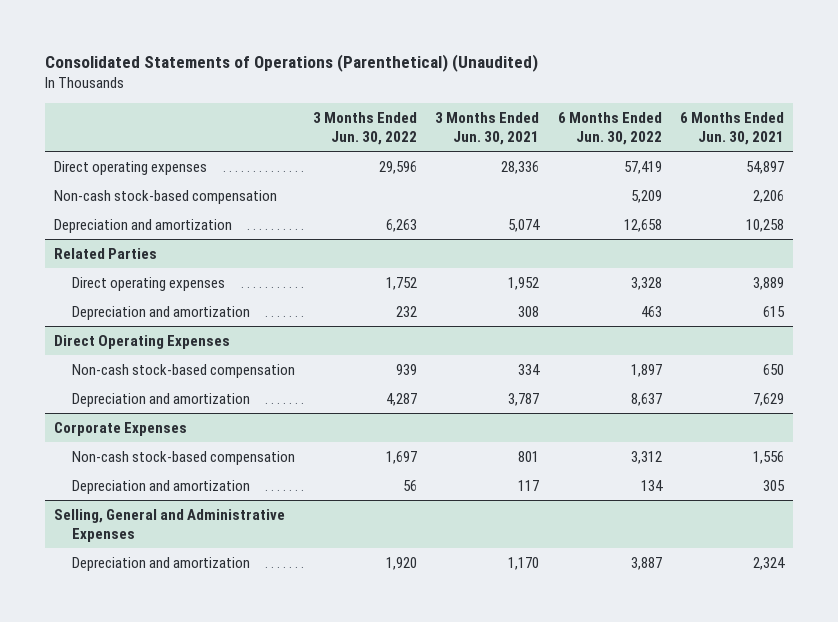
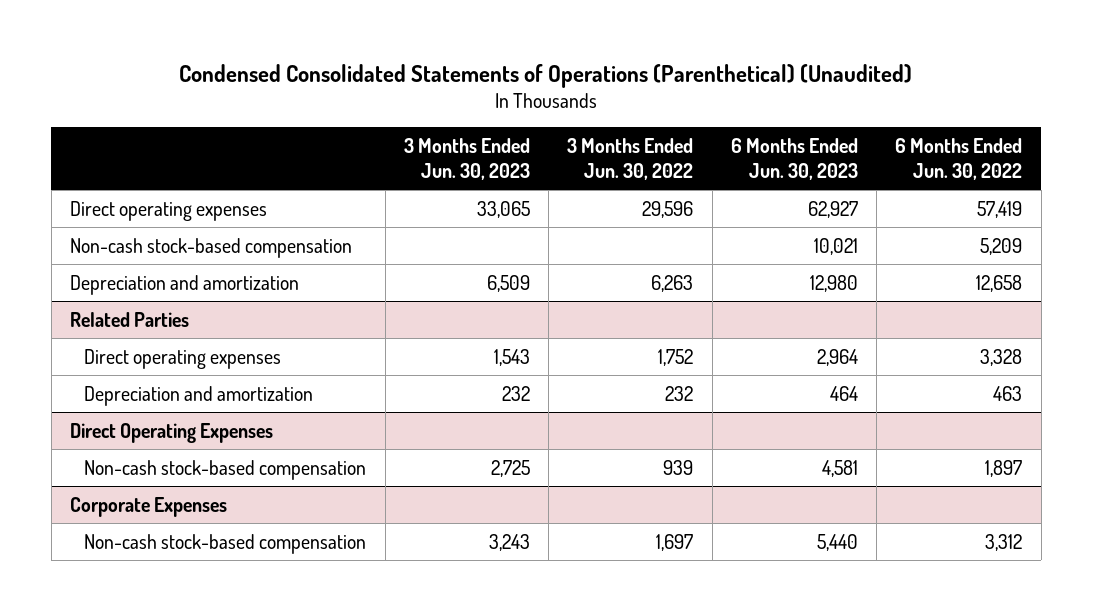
[44,53,538,72] Consolidated Statements of Operations (Parenthetical) (Unaudited) -> [179,63,913,88] Condensed Consolidated Statements of Operations (Parenthetical) (Unaudited)
[435,111,540,145] 3 Months Ended Jun. 30, 2021 -> none
[680,111,785,145] 6 Months Ended Jun. 30, 2021 -> none
none -> [403,137,530,180] 3 Months Ended Jun. 30, 2023
none -> [730,137,858,180] 6 Months Ended Jun. 30, 2023
[71,392,250,407] Depreciation and amortization -> none
[71,479,250,494] Depreciation and amortization -> none
[53,508,285,542] Selling, General and Administrative Expenses -> none
[71,556,250,571] Depreciation and amortization -> none

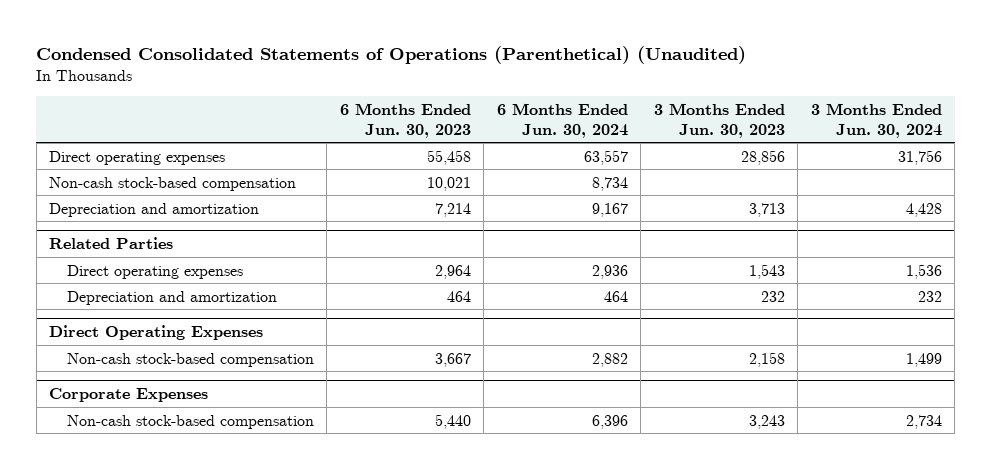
[567,137,694,180] 3 Months Ended Jun. 30, 2022 -> none
[895,137,1023,180] 6 Months Ended Jun. 30, 2022 -> none
none -> [496,102,628,138] 6 Months Ended Jun. 30, 2024
none -> [810,102,942,138] 3 Months Ended Jun. 30, 2024
[476,200,530,218] 33,065 -> [740,149,785,165] 28,856
[807,200,858,218] 62,927 -> [426,149,471,165] 55,458
[486,274,530,292] 6,509 -> [748,202,785,217] 3,713
[809,274,858,292] 12,980 -> [434,202,471,217] 7,214
[490,459,530,477] 2,725 -> [748,351,785,367] 2,158
[821,459,858,477] 4,581 -> [434,352,471,367] 3,667

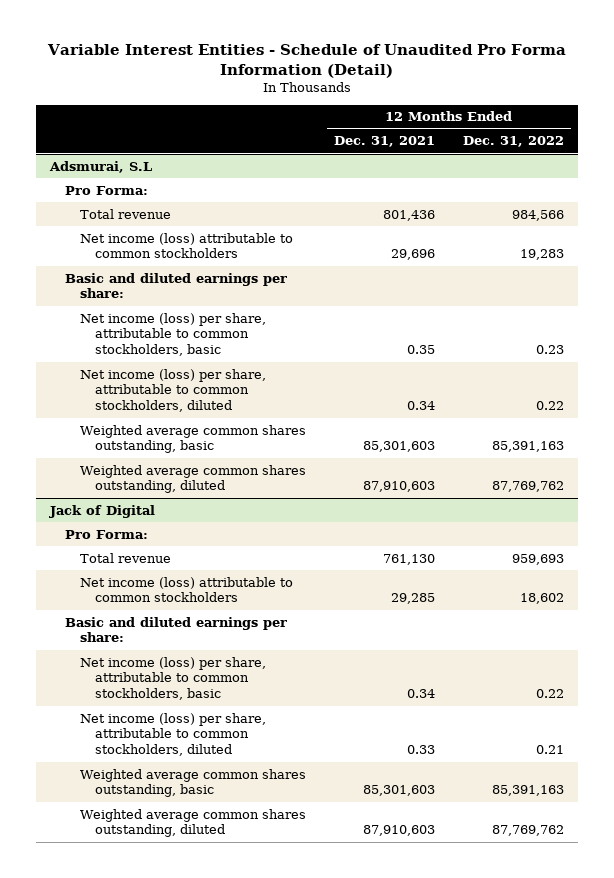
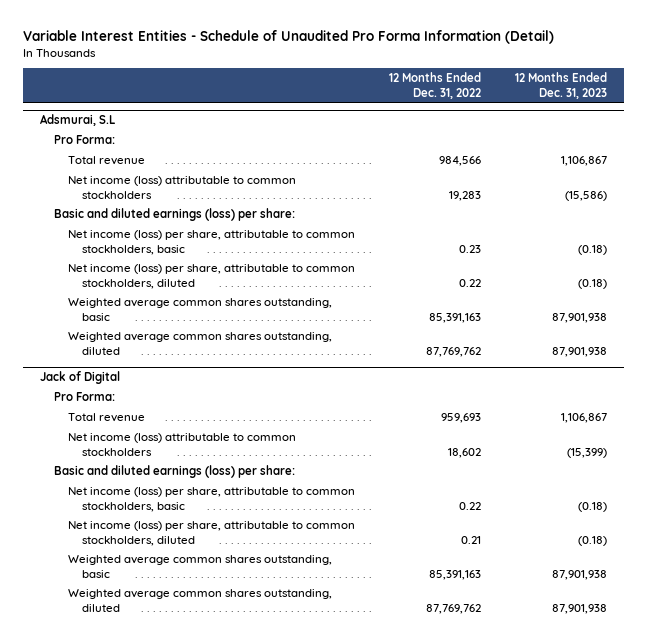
[333,136,435,148] Dec. 31, 2021 -> none
none -> [514,72,607,99] 12 Months Ended Dec. 31, 2023
[64,272,287,299] Basic and diluted earnings per share: -> [53,207,295,221] Basic and diluted earnings (loss) per share:
[64,616,287,643] Basic and diluted earnings per share: -> [53,464,295,478] Basic and diluted earnings (loss) per share:

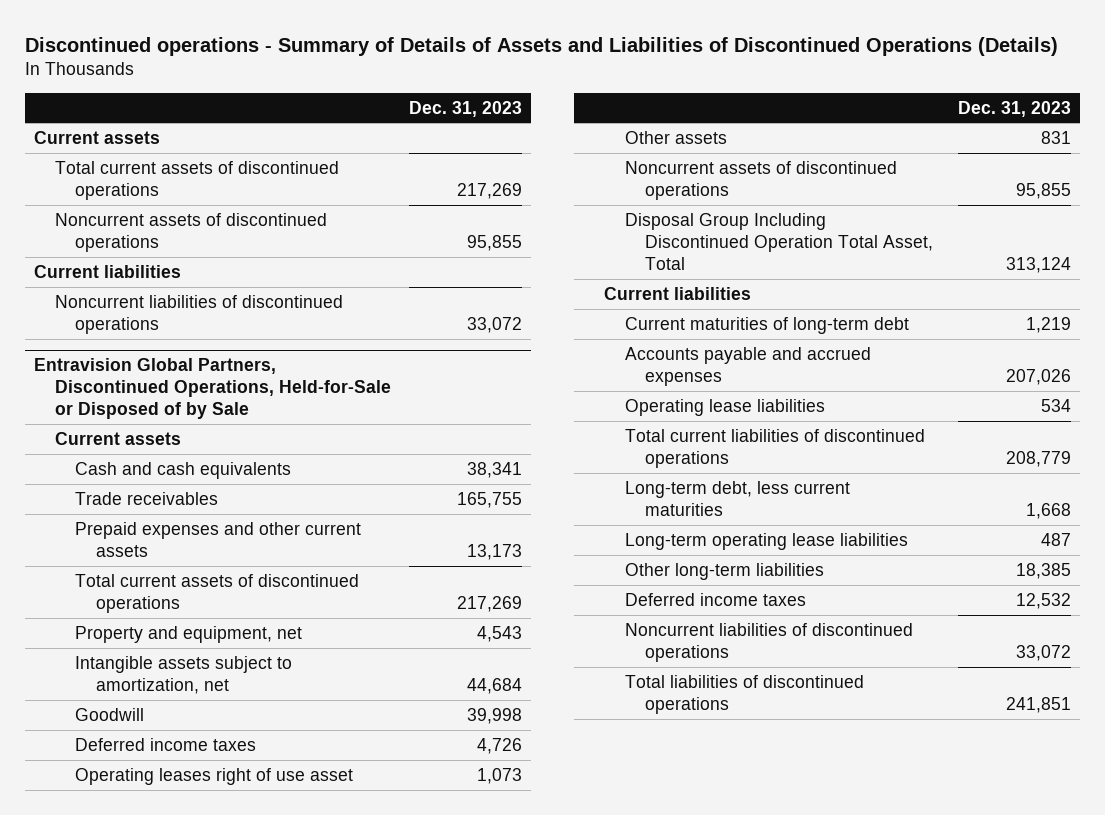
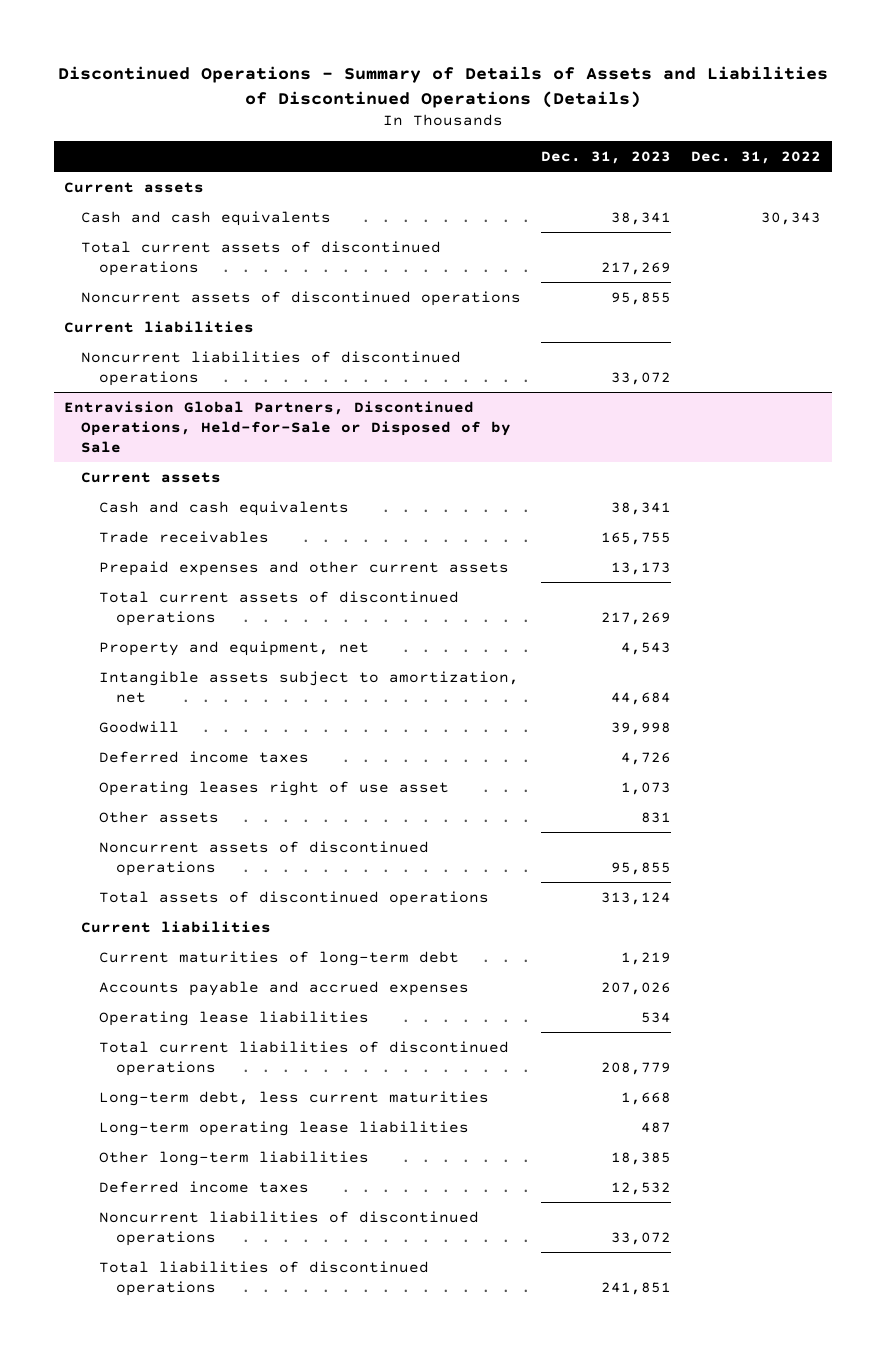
[24,36,1058,56] Discontinued operations - Summary of Details of Assets and Liabilities of Discontinued Operations (Details) -> [57,65,828,108] Discontinued Operations - Summary of Details of Assets and Liabilities of Discontinued Operations (Details)
none -> [691,150,822,164] Dec. 31, 2022
none -> [81,210,332,226] Cash and cash equivalents
[624,212,934,271] Disposal Group Including Discontinued Operation Total Asset, Total -> [98,890,489,906] Total assets of discontinued operations

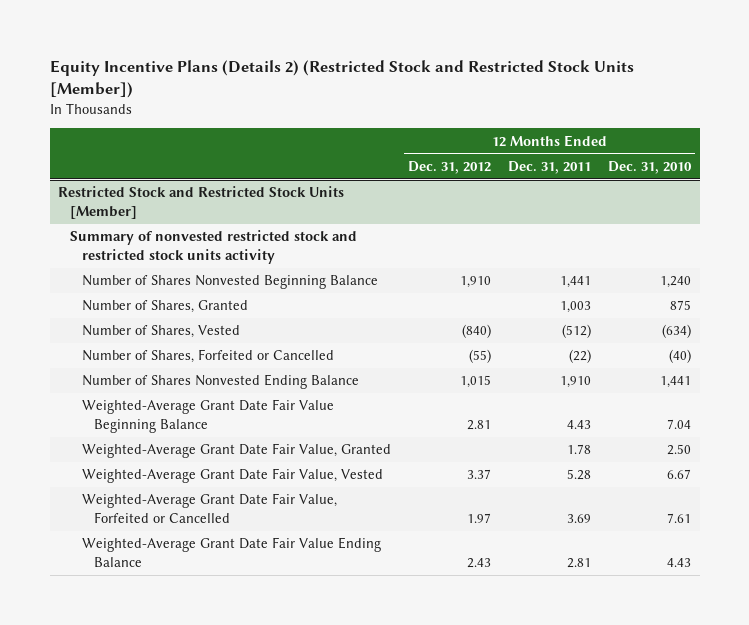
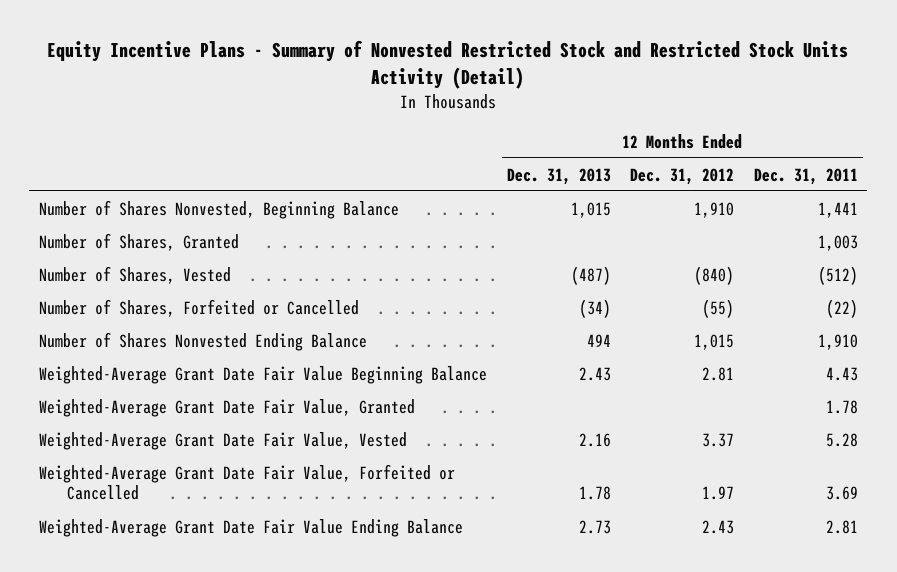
[49,59,634,99] Equity Incentive Plans (Details 2) (Restricted Stock and Restricted Stock Units [Member]) -> [47,39,849,89] Equity Incentive Plans - Summary of Nonvested Restricted Stock and Restricted Stock Units Activity (Detail)
[608,160,693,174] Dec. 31, 2010 -> none
none -> [506,167,611,185] Dec. 31, 2013
[58,186,345,220] Restricted Stock and Restricted Stock Units [Member] -> none
[70,230,358,265] Summary of nonvested restricted stock and restricted stock units activity -> none
[82,275,379,290] Number of Shares Nonvested Beginning Balance -> [39,199,400,219] Number of Shares Nonvested, Beginning Balance

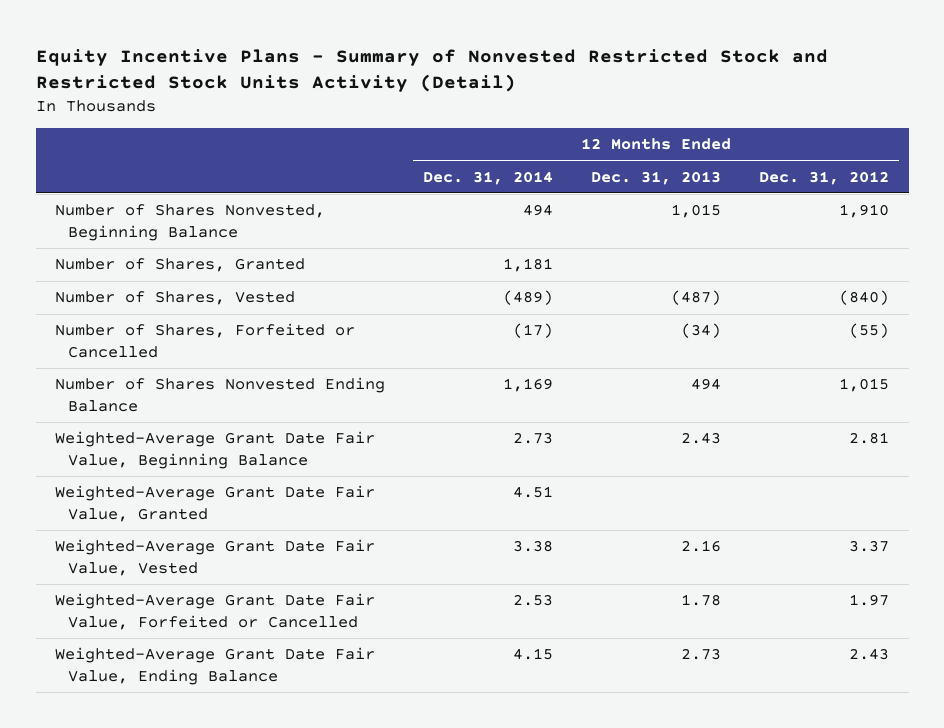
[753,167,858,185] Dec. 31, 2011 -> none
none -> [423,170,554,185] Dec. 31, 2014
[39,365,488,384] Weighted-Average Grant Date Fair Value Beginning Balance -> [54,431,375,470] Weighted-Average Grant Date Fair Value, Beginning Balance
[39,518,464,537] Weighted-Average Grant Date Fair Value Ending Balance -> [54,647,375,686] Weighted-Average Grant Date Fair Value, Ending Balance

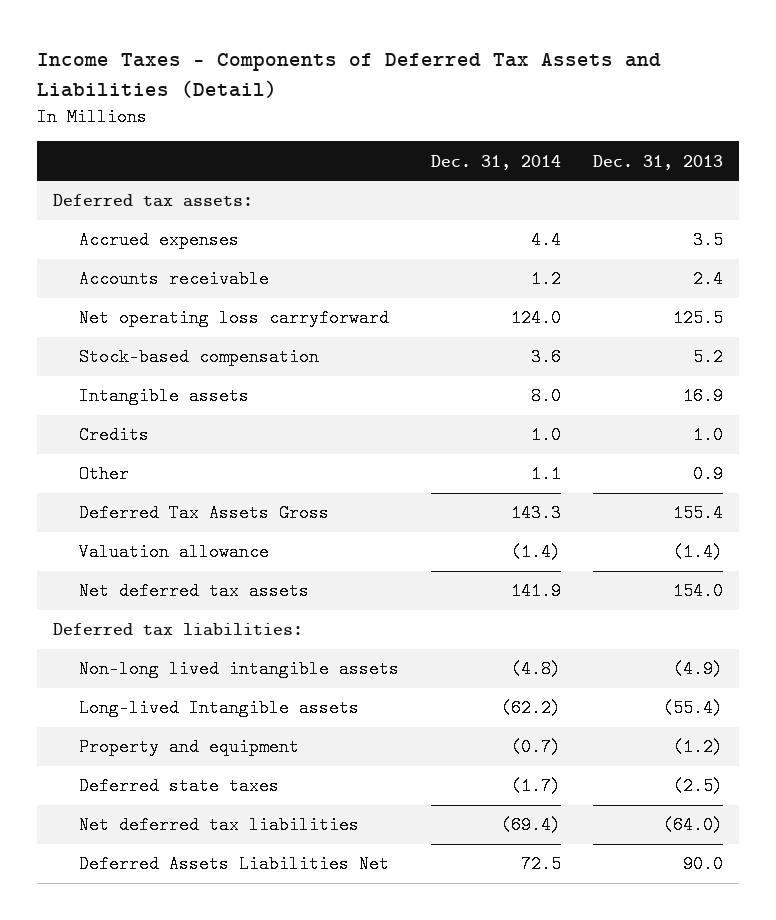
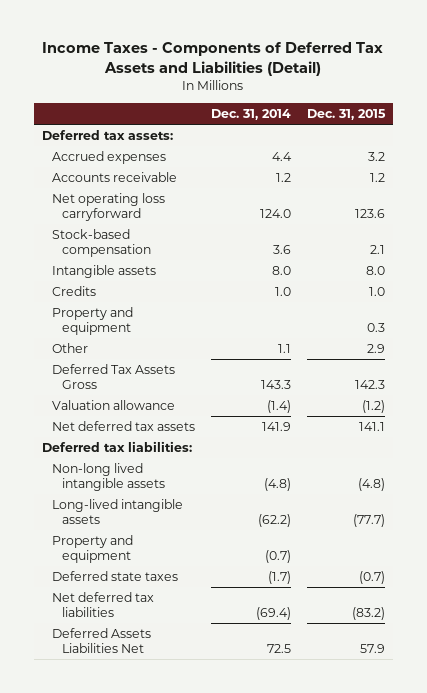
[593,154,724,170] Dec. 31, 2013 -> none
none -> [306,109,386,121] Dec. 31, 2015
none -> [51,307,133,335] Property and equipment
[78,699,359,718] Long-lived Intangible assets -> [51,499,183,524] Long-lived intangible assets

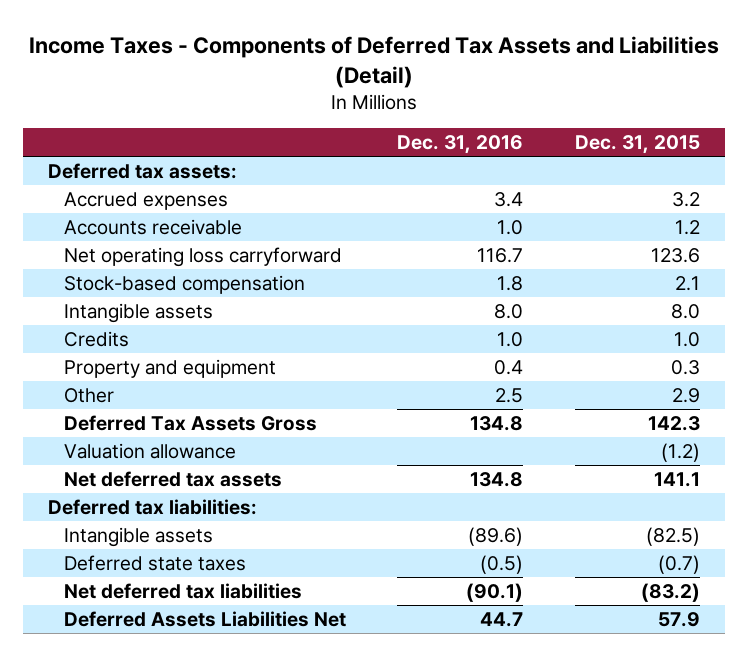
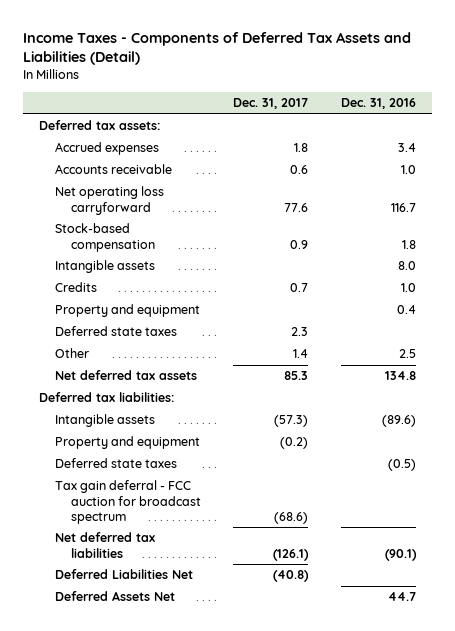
[574,135,700,155] Dec. 31, 2015 -> none
none -> [233,98,309,110] Dec. 31, 2017
none -> [55,326,178,337] Deferred state taxes
[64,414,318,431] Deferred Tax Assets Gross -> none
[64,442,237,459] Valuation allowance -> none
none -> [55,436,201,450] Property and equipment
none -> [55,480,202,525] Tax gain deferral - FCC auction for broadcast spectrum
none -> [55,569,194,580] Deferred Liabilities Net
[64,610,347,627] Deferred Assets Liabilities Net -> [55,591,176,602] Deferred Assets Net

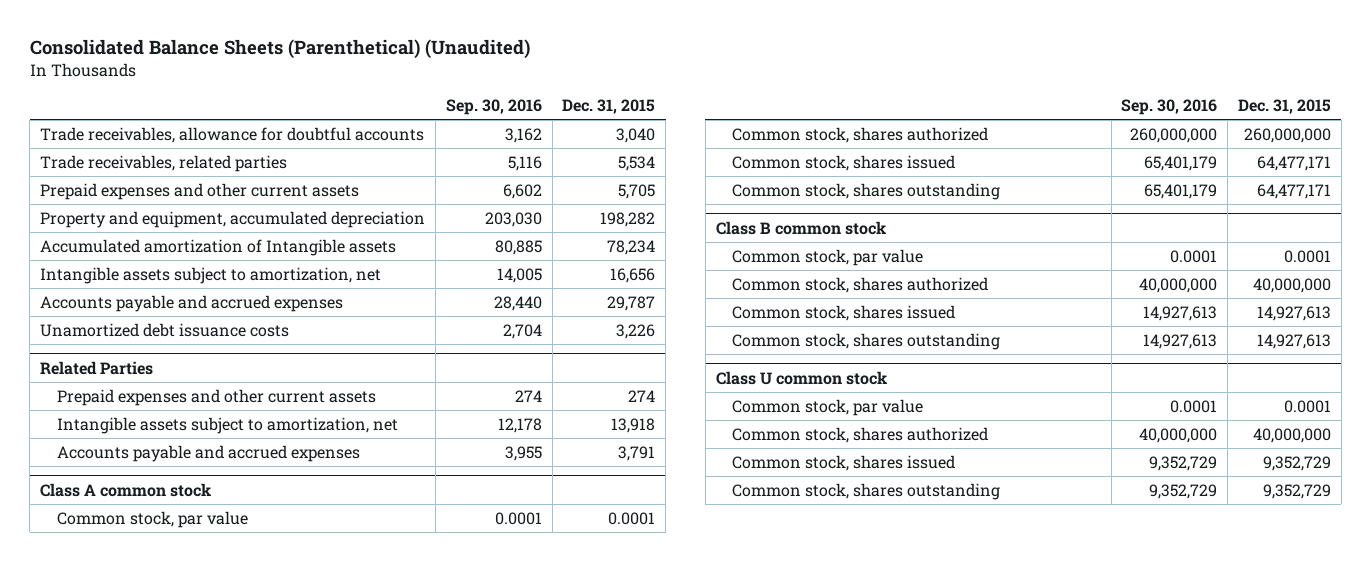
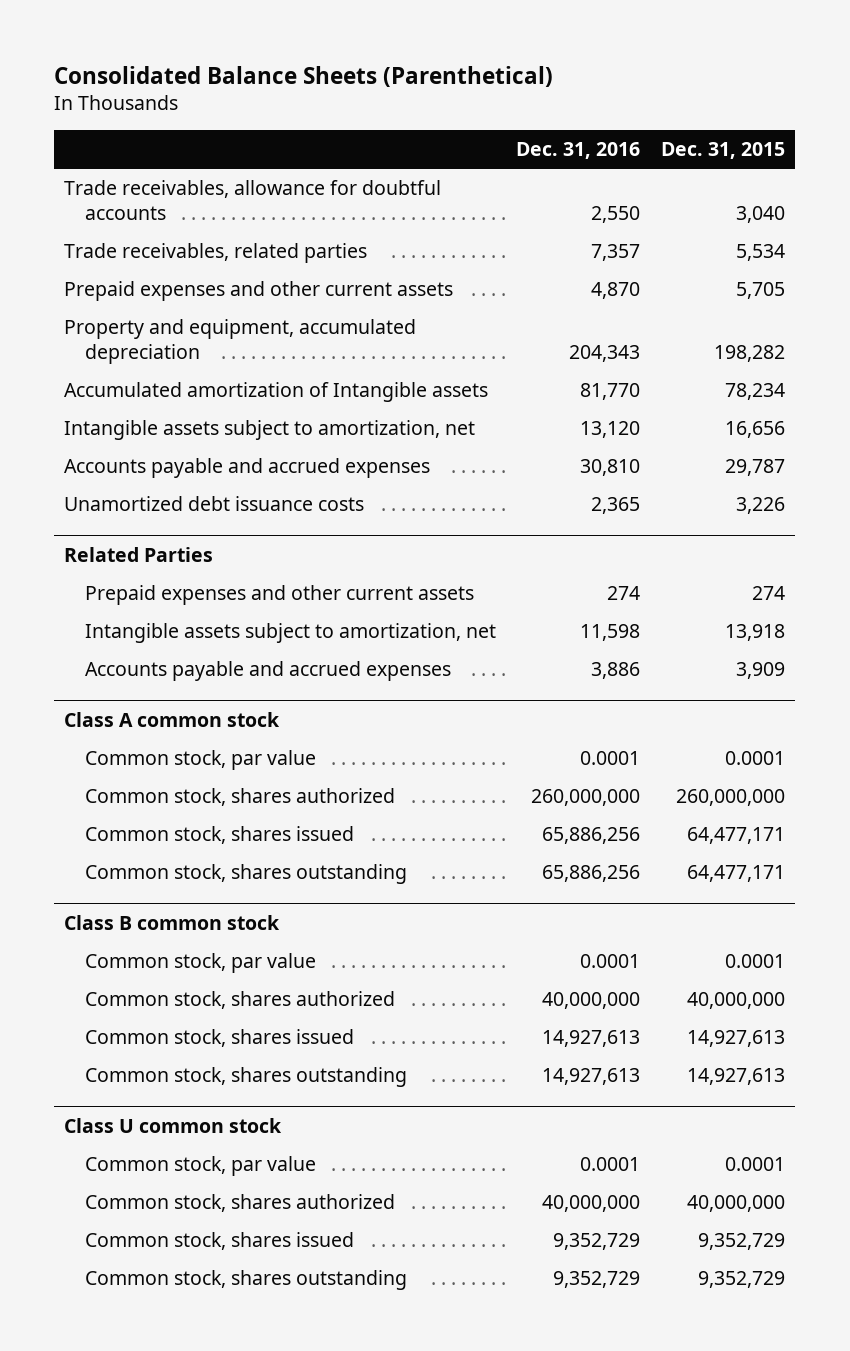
[29,39,530,60] Consolidated Balance Sheets (Parenthetical) (Unaudited) -> [54,66,554,88] Consolidated Balance Sheets (Parenthetical)
[445,99,542,116] Sep. 30, 2016 -> none
none -> [516,142,641,160] Dec. 31, 2016
[618,445,656,461] 3,791 -> [736,662,786,680] 3,909

